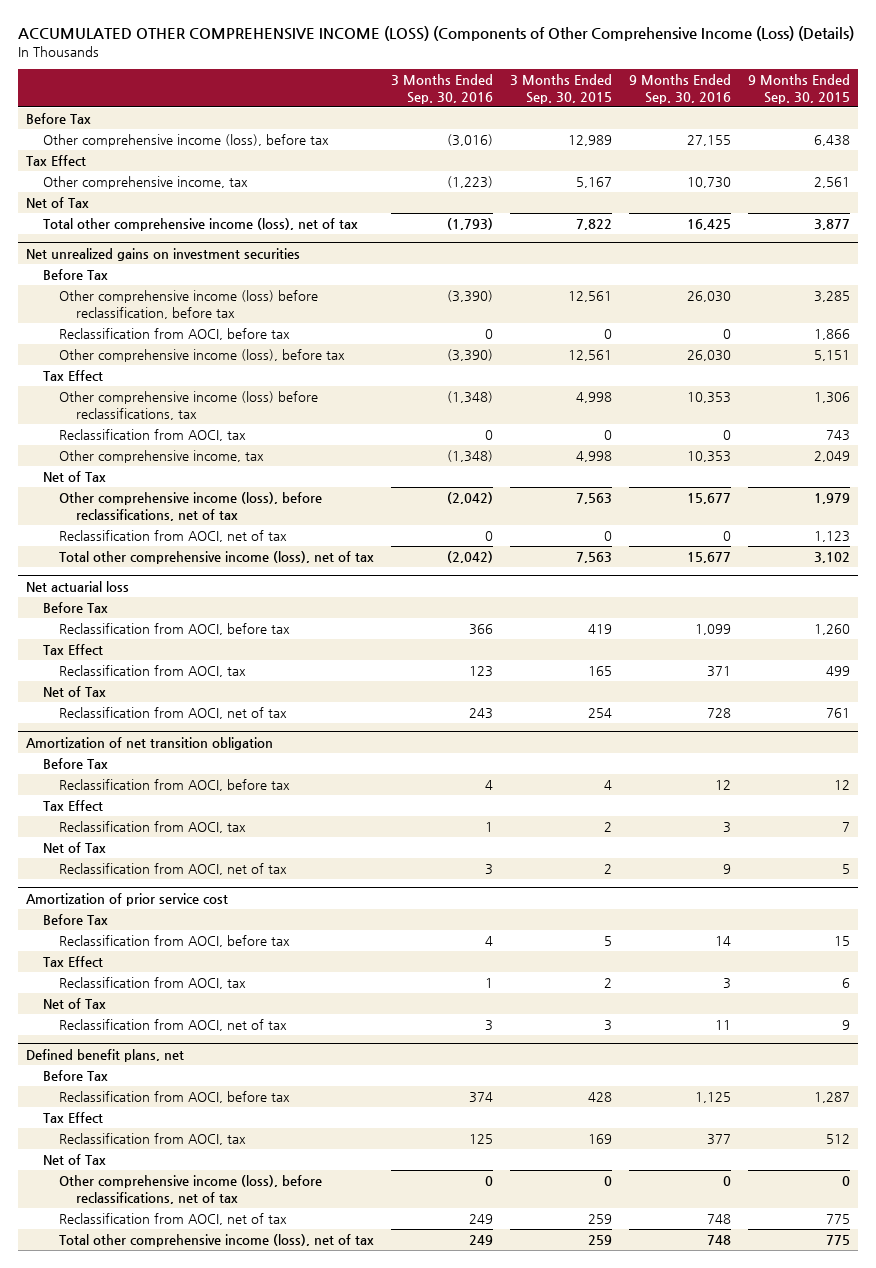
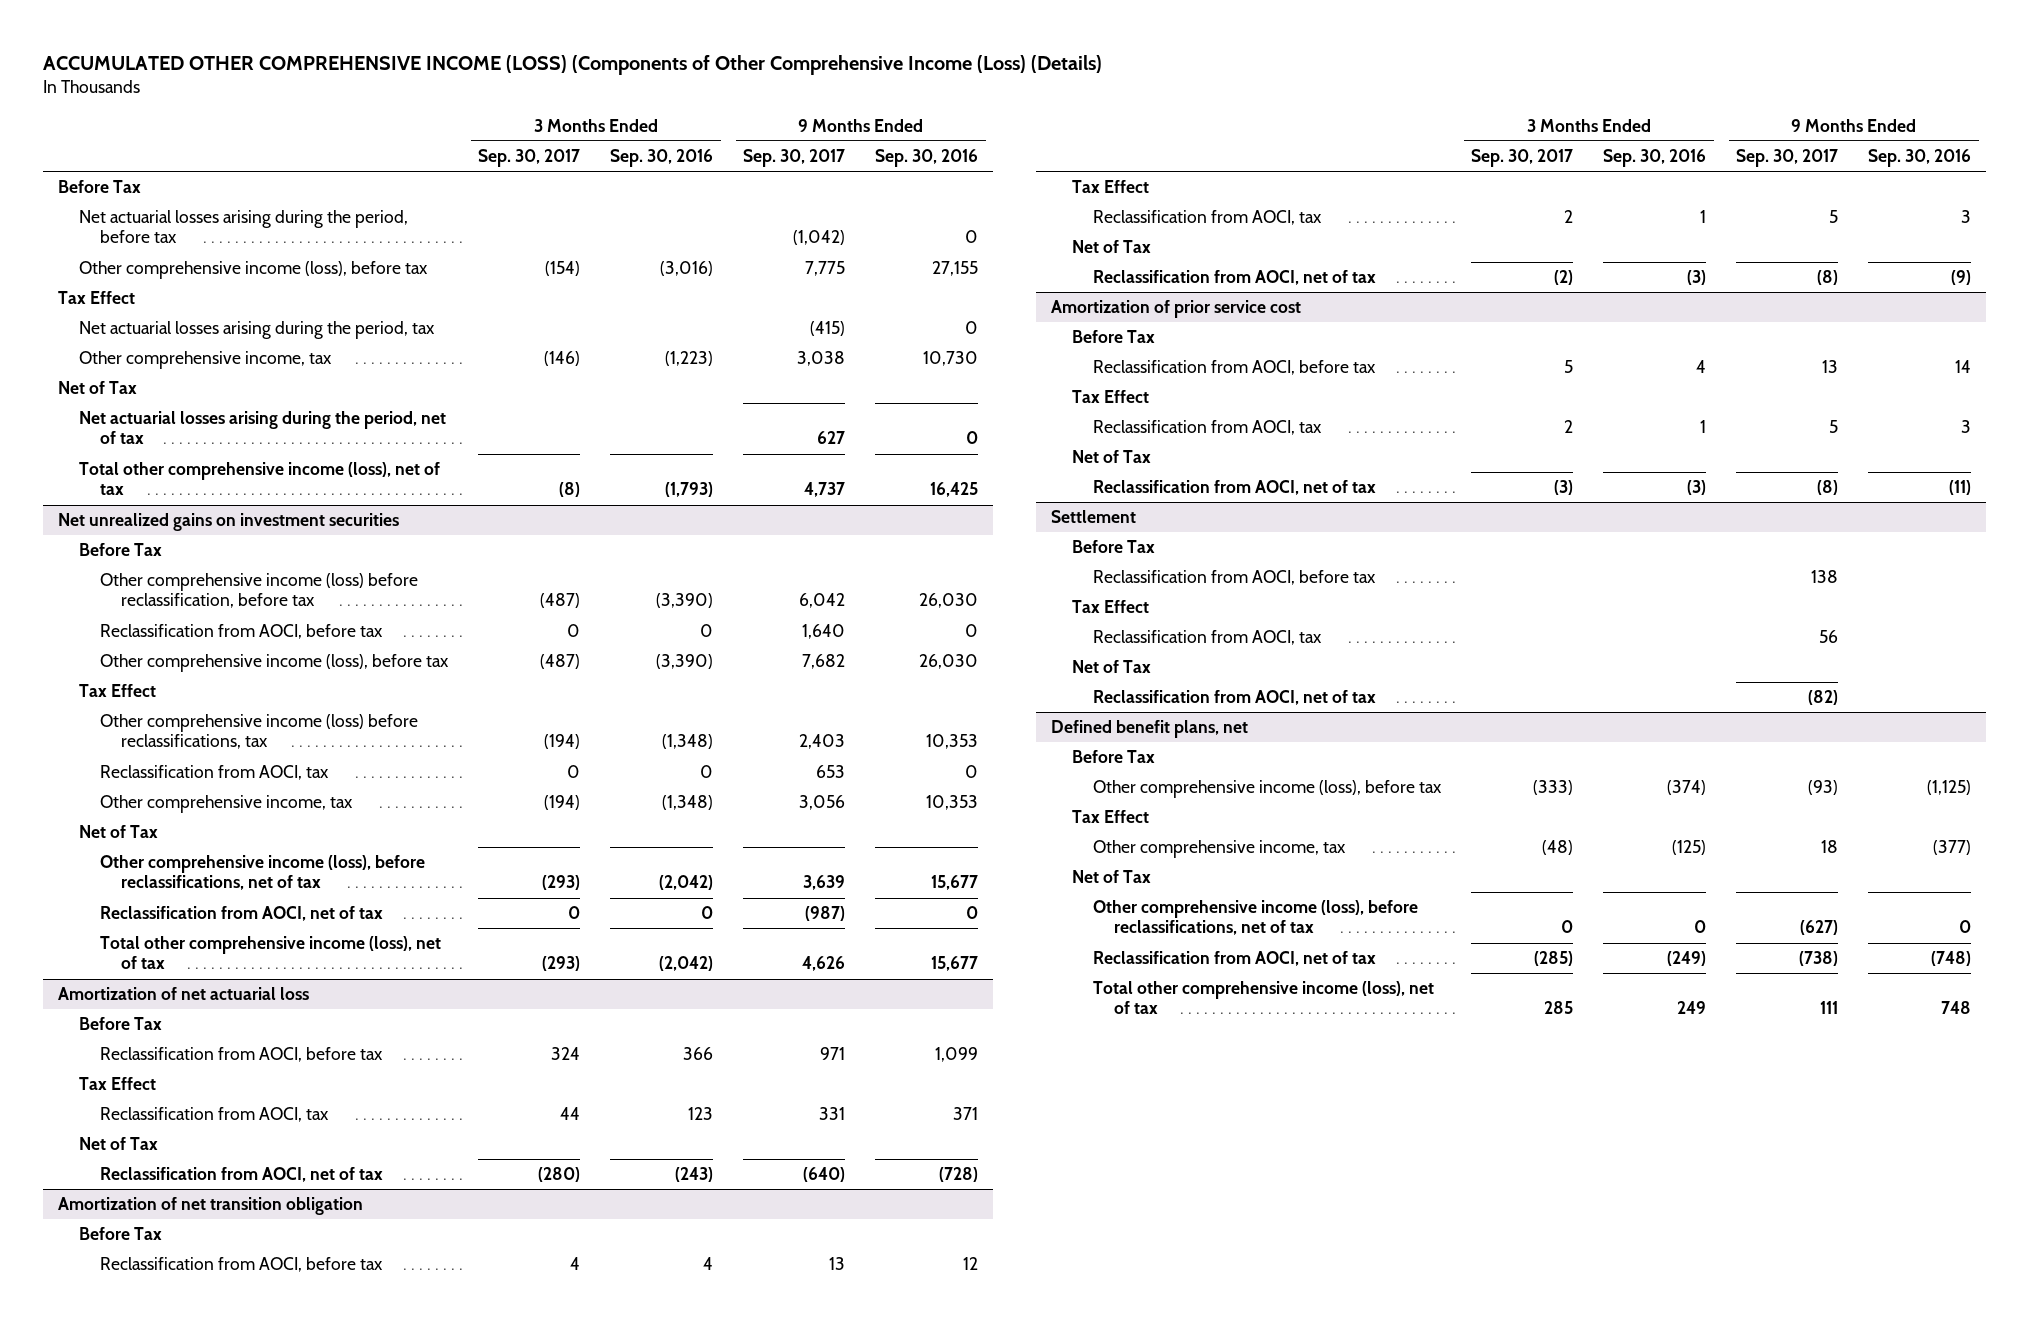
[510,73,613,104] 3 Months Ended Sep. 30, 2015 -> none
[747,73,850,104] 9 Months Ended Sep. 30, 2015 -> none
none -> [478,149,581,168] Sep. 30, 2017
none -> [743,149,846,168] Sep. 30, 2017
none -> [79,210,409,244] Net actuarial losses arising during the period, before tax
none -> [79,321,436,340] Net actuarial losses arising during the period, tax
none -> [79,411,447,445] Net actuarial losses arising during the period, net of tax
[26,580,130,592] Net actuarial loss -> [58,987,310,1001] Amortization of net actuarial loss
[469,708,494,720] 243 -> [675,1167,714,1183] (243)
[706,708,731,719] 728 -> [939,1167,979,1183] (728)
[485,864,494,876] 3 -> [1687,270,1707,286] (3)
[722,864,731,875] 9 -> [1951,270,1972,286] (9)
[485,1020,494,1032] 3 -> [1687,480,1707,496] (3)
[714,1020,731,1031] 11 -> [1949,480,1972,496] (11)
none -> [1051,510,1137,524] Settlement
none -> [1072,540,1156,554] Before Tax
none -> [1093,570,1377,586] Reclassification from AOCI, before tax
none -> [1072,600,1150,614] Tax Effect
none -> [1093,630,1323,646] Reclassification from AOCI, tax
none -> [1072,660,1152,674] Net of Tax
none -> [1093,690,1377,706] Reclassification from AOCI, net of tax
[59,1091,291,1104] Reclassification from AOCI, before tax -> none
none -> [1093,780,1443,799] Other comprehensive income (loss), before tax
[59,1133,247,1146] Reclassification from AOCI, tax -> none
none -> [1093,840,1347,859] Other comprehensive income, tax
[469,1214,494,1225] 249 -> [1667,951,1707,967] (249)
[706,1214,731,1225] 748 -> [1931,951,1972,967] (748)

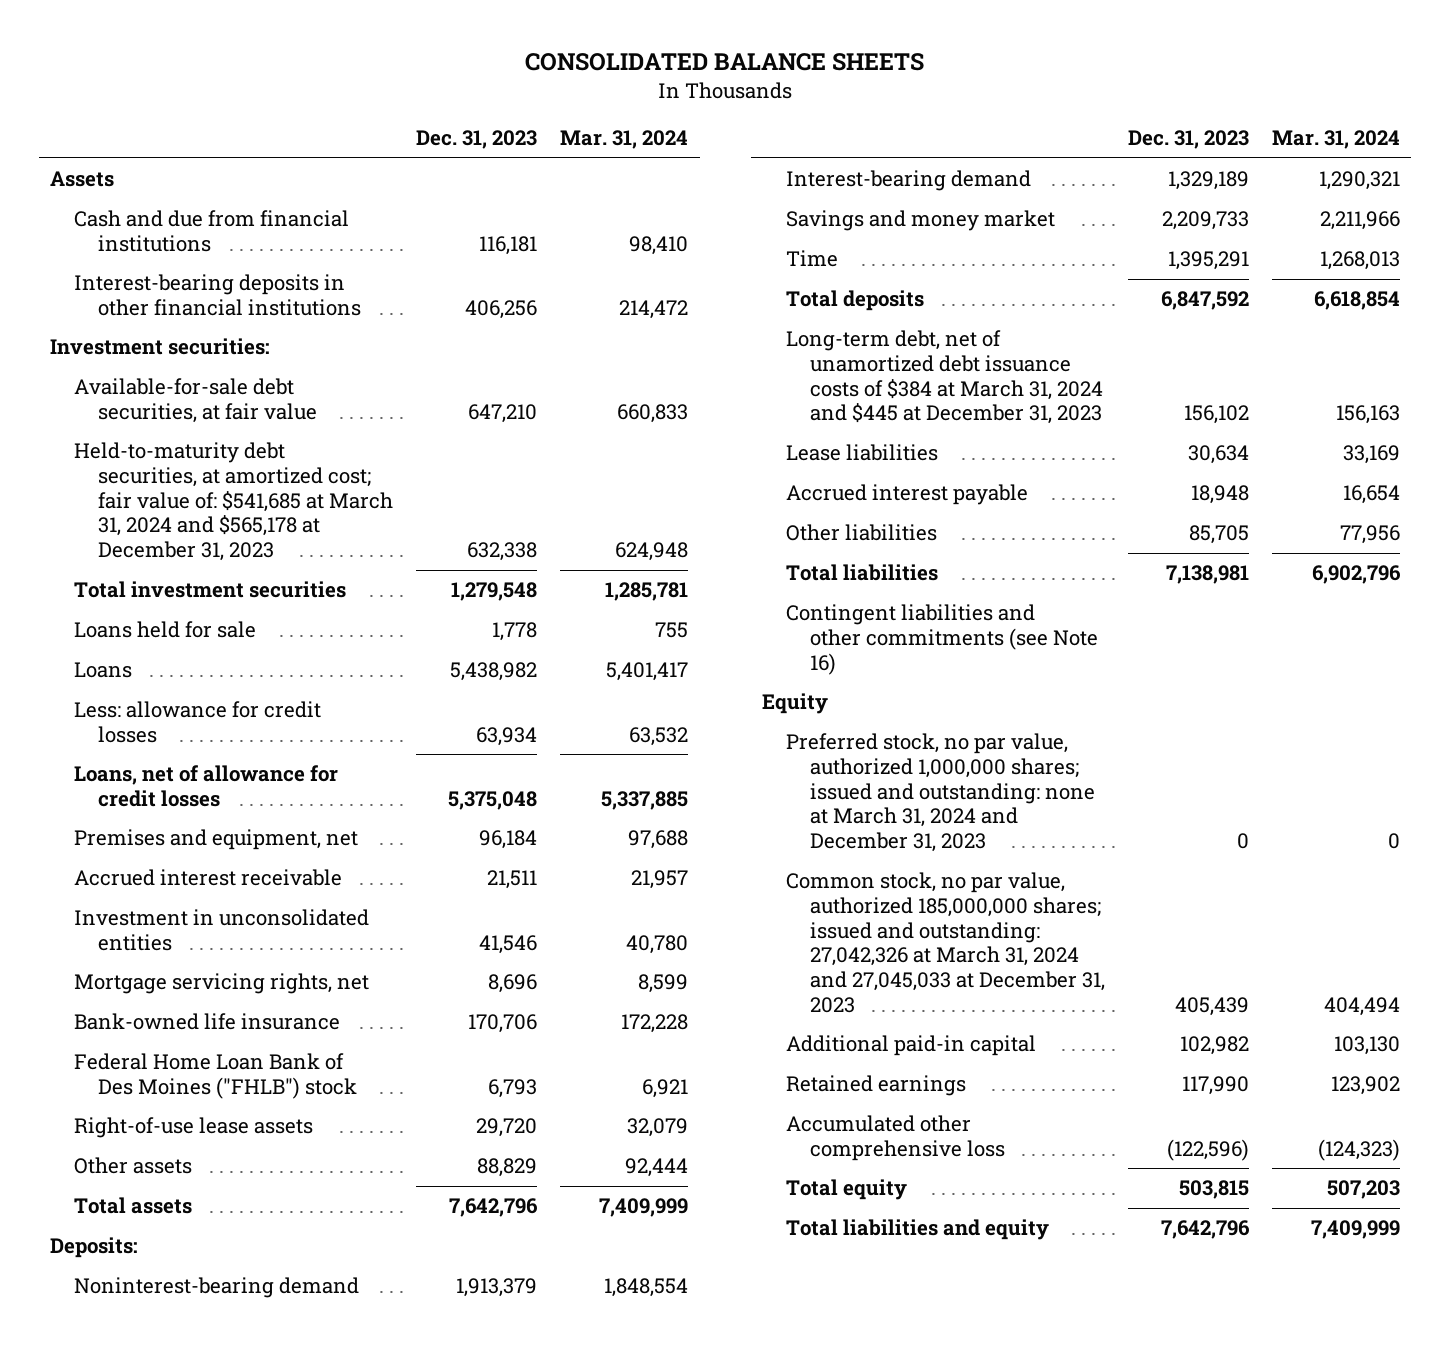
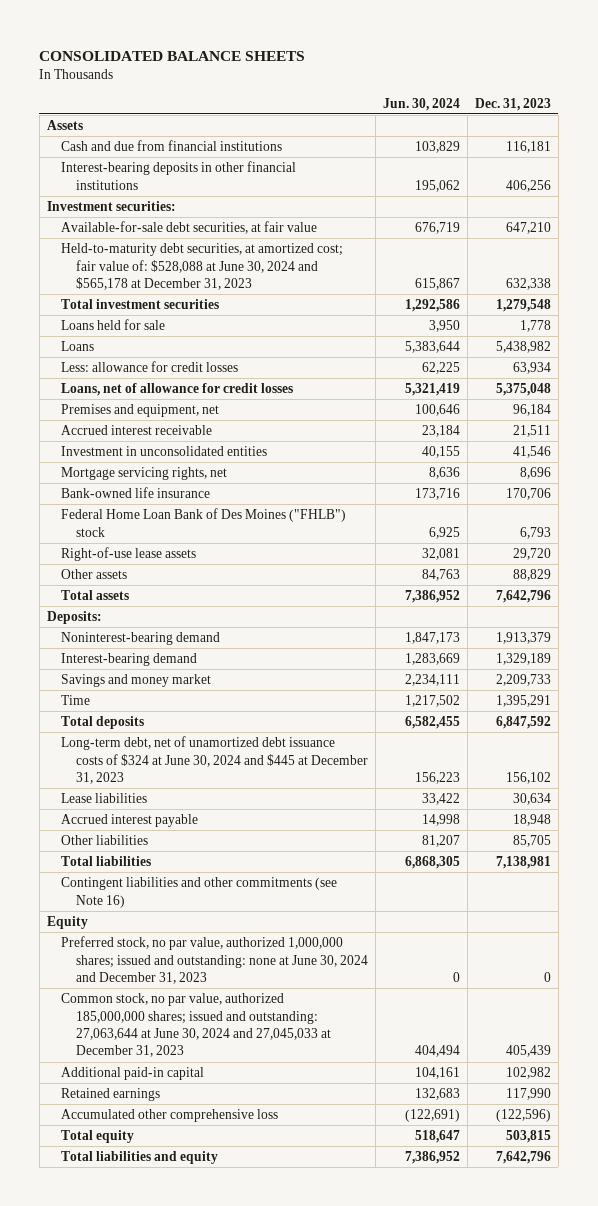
[560,130,689,150] Mar. 31, 2024 -> none
none -> [383,97,461,111] Jun. 30, 2024
[74,442,393,562] Held-to-maturity debt securities, at amortized cost; fair value of: $541,685 at March 31, 2024 and $565,178 at December 31, 2023 -> [61,243,344,291] Held-to-maturity debt securities, at amortized cost; fair value of: $528,088 at June 30, 2024 and $565,178 at December 31, 2023
[785,330,1103,425] Long-term debt, net of unamortized debt issuance costs of $384 at March 31, 2024 and $445 at December 31, 2023 -> [61,736,369,785] Long-term debt, net of unamortized debt issuance costs of $324 at June 30, 2024 and $445 at December 31, 2023
[785,733,1095,853] Preferred stock, no par value, authorized 1,000,000 shares; issued and outstanding: none at March 31, 2024 and December 31, 2023 -> [61,936,369,985] Preferred stock, no par value, authorized 1,000,000 shares; issued and outstanding: none at June 30, 2024 and December 31, 2023
[785,872,1105,1013] Common stock, no par value, authorized 185,000,000 shares; issued and outstanding: 27,042,326 at March 31, 2024 and 27,045,033 at December 31, 2023 -> [61,993,332,1058] Common stock, no par value, authorized 185,000,000 shares; issued and outstanding: 27,063,644 at June 30, 2024 and 27,045,033 at December 31, 2023

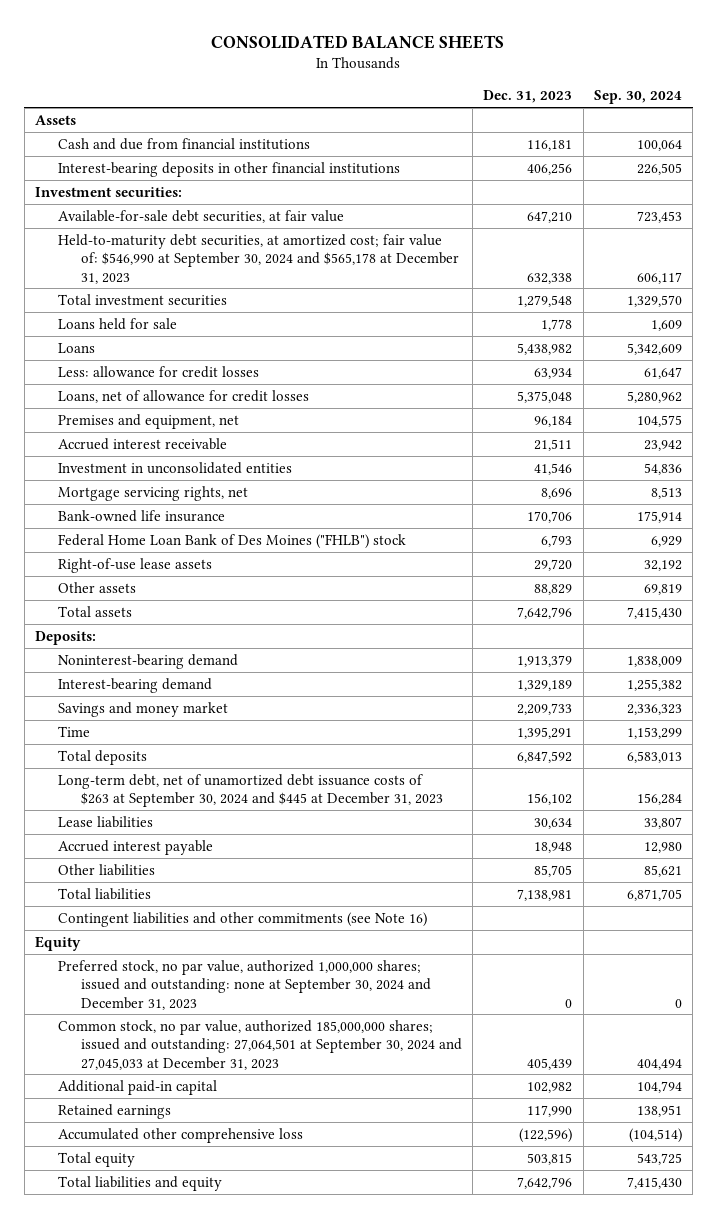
[383,97,461,111] Jun. 30, 2024 -> none
none -> [593,90,682,105] Sep. 30, 2024
[61,243,344,291] Held-to-maturity debt securities, at amortized cost; fair value of: $528,088 at June 30, 2024 and $565,178 at December 31, 2023 -> [57,233,459,284] Held-to-maturity debt securities, at amortized cost; fair value of: $546,990 at September 30, 2024 and $565,178 at December 31, 2023
[61,736,369,785] Long-term debt, net of unamortized debt issuance costs of $324 at June 30, 2024 and $445 at December 31, 2023 -> [57,773,443,808] Long-term debt, net of unamortized debt issuance costs of $263 at September 30, 2024 and $445 at December 31, 2023
[61,936,369,985] Preferred stock, no par value, authorized 1,000,000 shares; issued and outstanding: none at June 30, 2024 and December 31, 2023 -> [57,959,431,1010] Preferred stock, no par value, authorized 1,000,000 shares; issued and outstanding: none at September 30, 2024 and December 31, 2023
[61,993,332,1058] Common stock, no par value, authorized 185,000,000 shares; issued and outstanding: 27,063,644 at June 30, 2024 and 27,045,033 at December 31, 2023 -> [57,1019,462,1070] Common stock, no par value, authorized 185,000,000 shares; issued and outstanding: 27,064,501 at September 30, 2024 and 27,045,033 at December 31, 2023

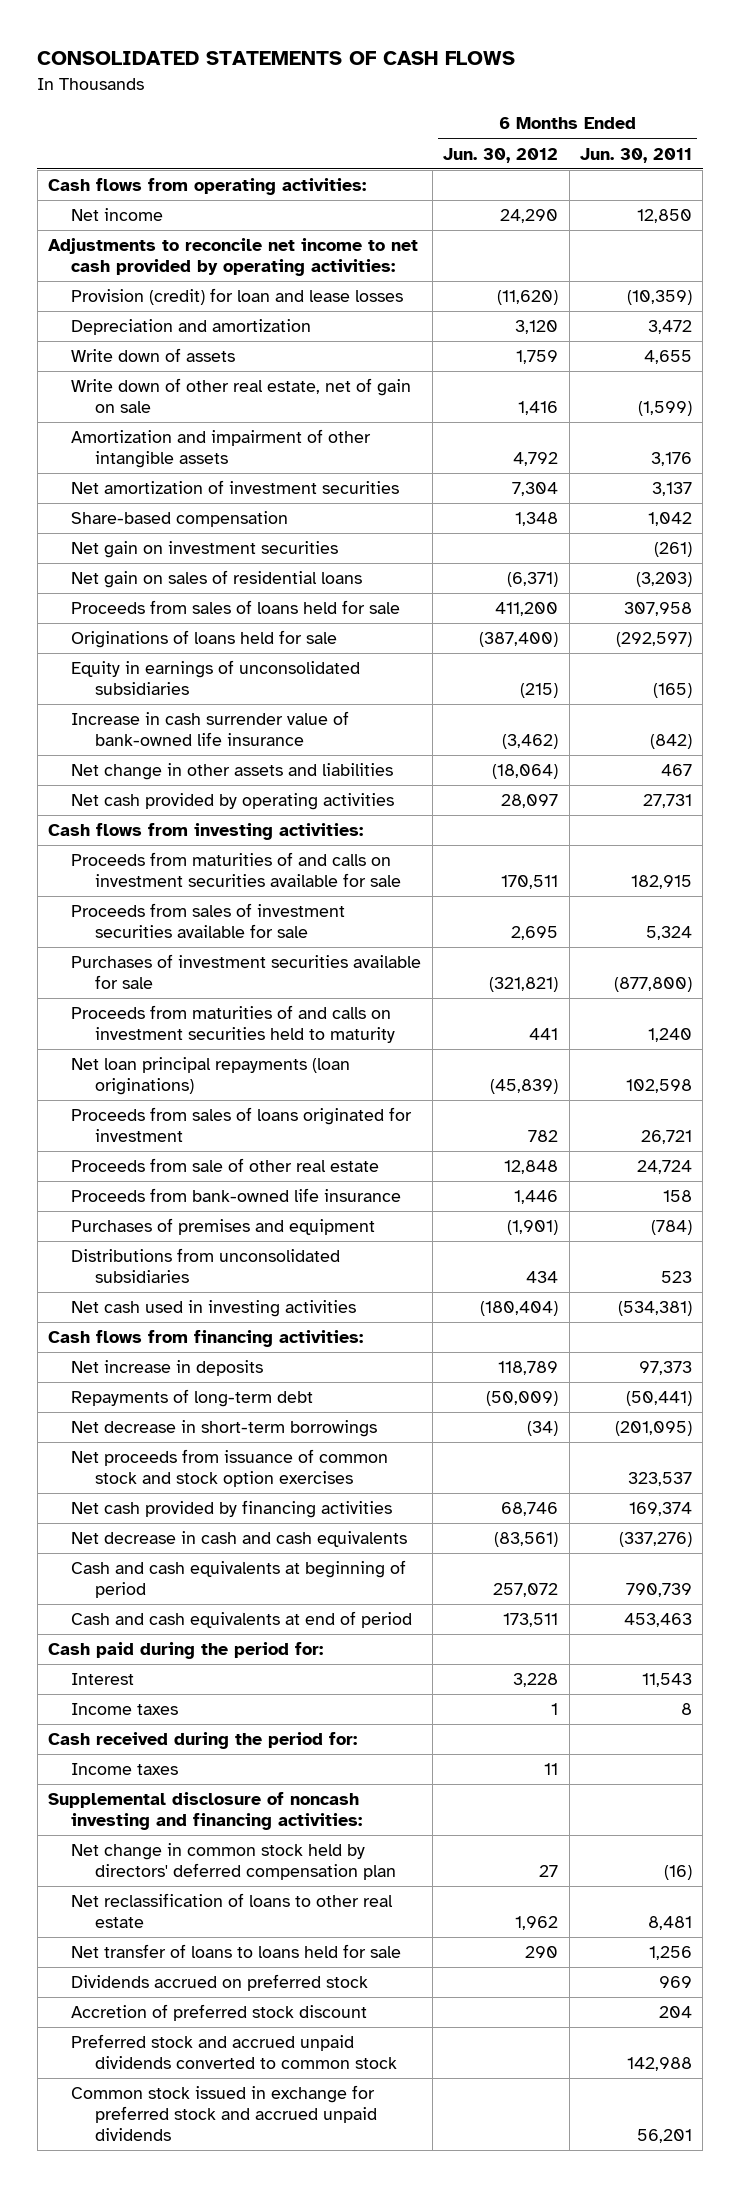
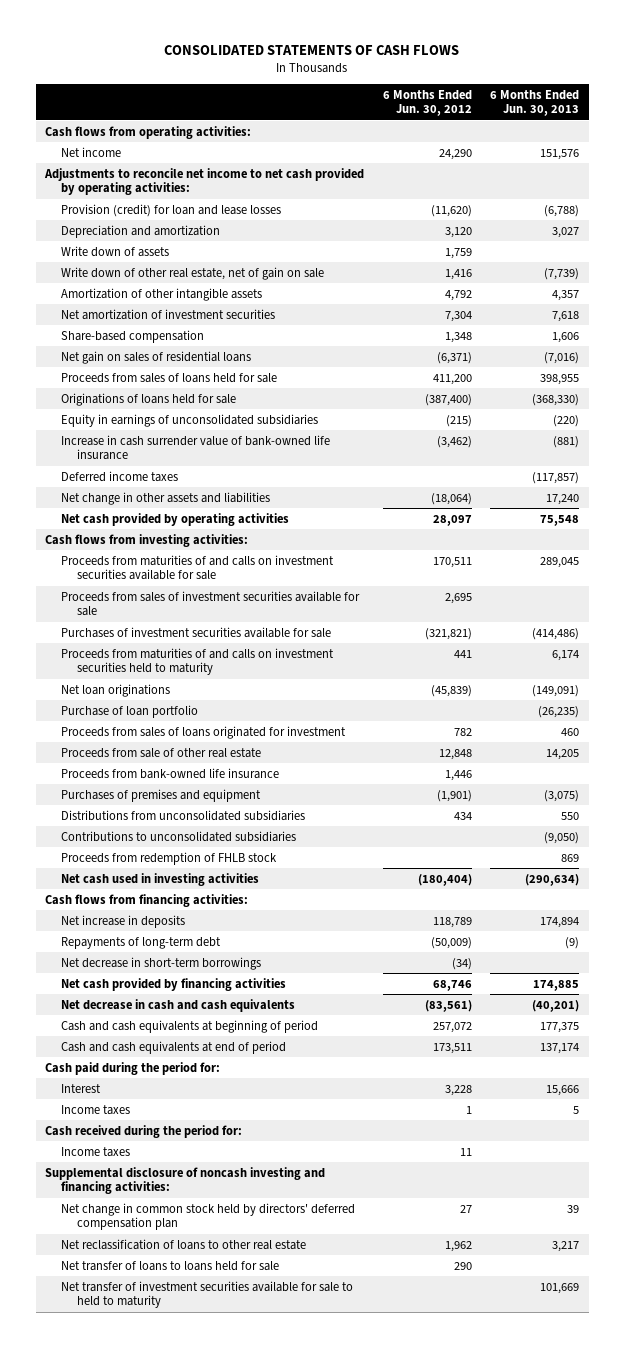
[580,147,693,163] Jun. 30, 2011 -> none
none -> [490,89,580,117] 6 Months Ended Jun. 30, 2013
[71,429,372,469] Amortization and impairment of other intangible assets -> [60,287,262,301] Amortization of other intangible assets
[71,541,339,559] Net gain on investment securities -> none
none -> [60,470,178,482] Deferred income taxes
[71,1057,351,1096] Net loan principal repayments (loan originations) -> [60,683,170,697] Net loan originations
none -> [60,704,198,718] Purchase of loan portfolio
none -> [60,830,296,842] Contributions to unconsolidated subsidiaries
none -> [60,851,277,865] Proceeds from redemption of FHLB stock
[71,1449,389,1488] Net proceeds from issuance of common stock and stock option exercises -> none
[71,1974,369,1992] Dividends accrued on preferred stock -> none
[71,2004,368,2022] Accretion of preferred stock discount -> none
[71,2034,397,2070] Preferred stock and accrued unpaid dividends converted to common stock -> none
[71,2085,377,2142] Common stock issued in exchange for preferred stock and accrued unpaid dividends -> none
none -> [60,1280,353,1309] Net transfer of investment securities available for sale to held to maturity

